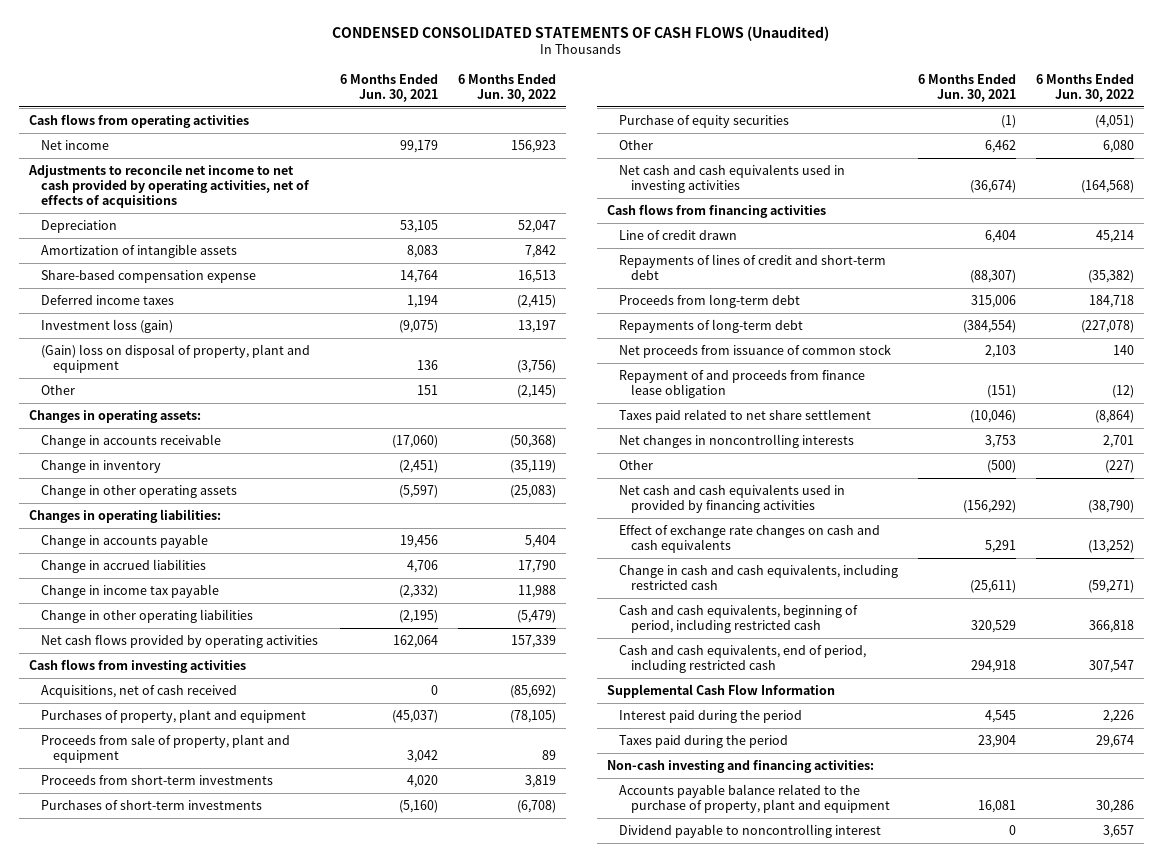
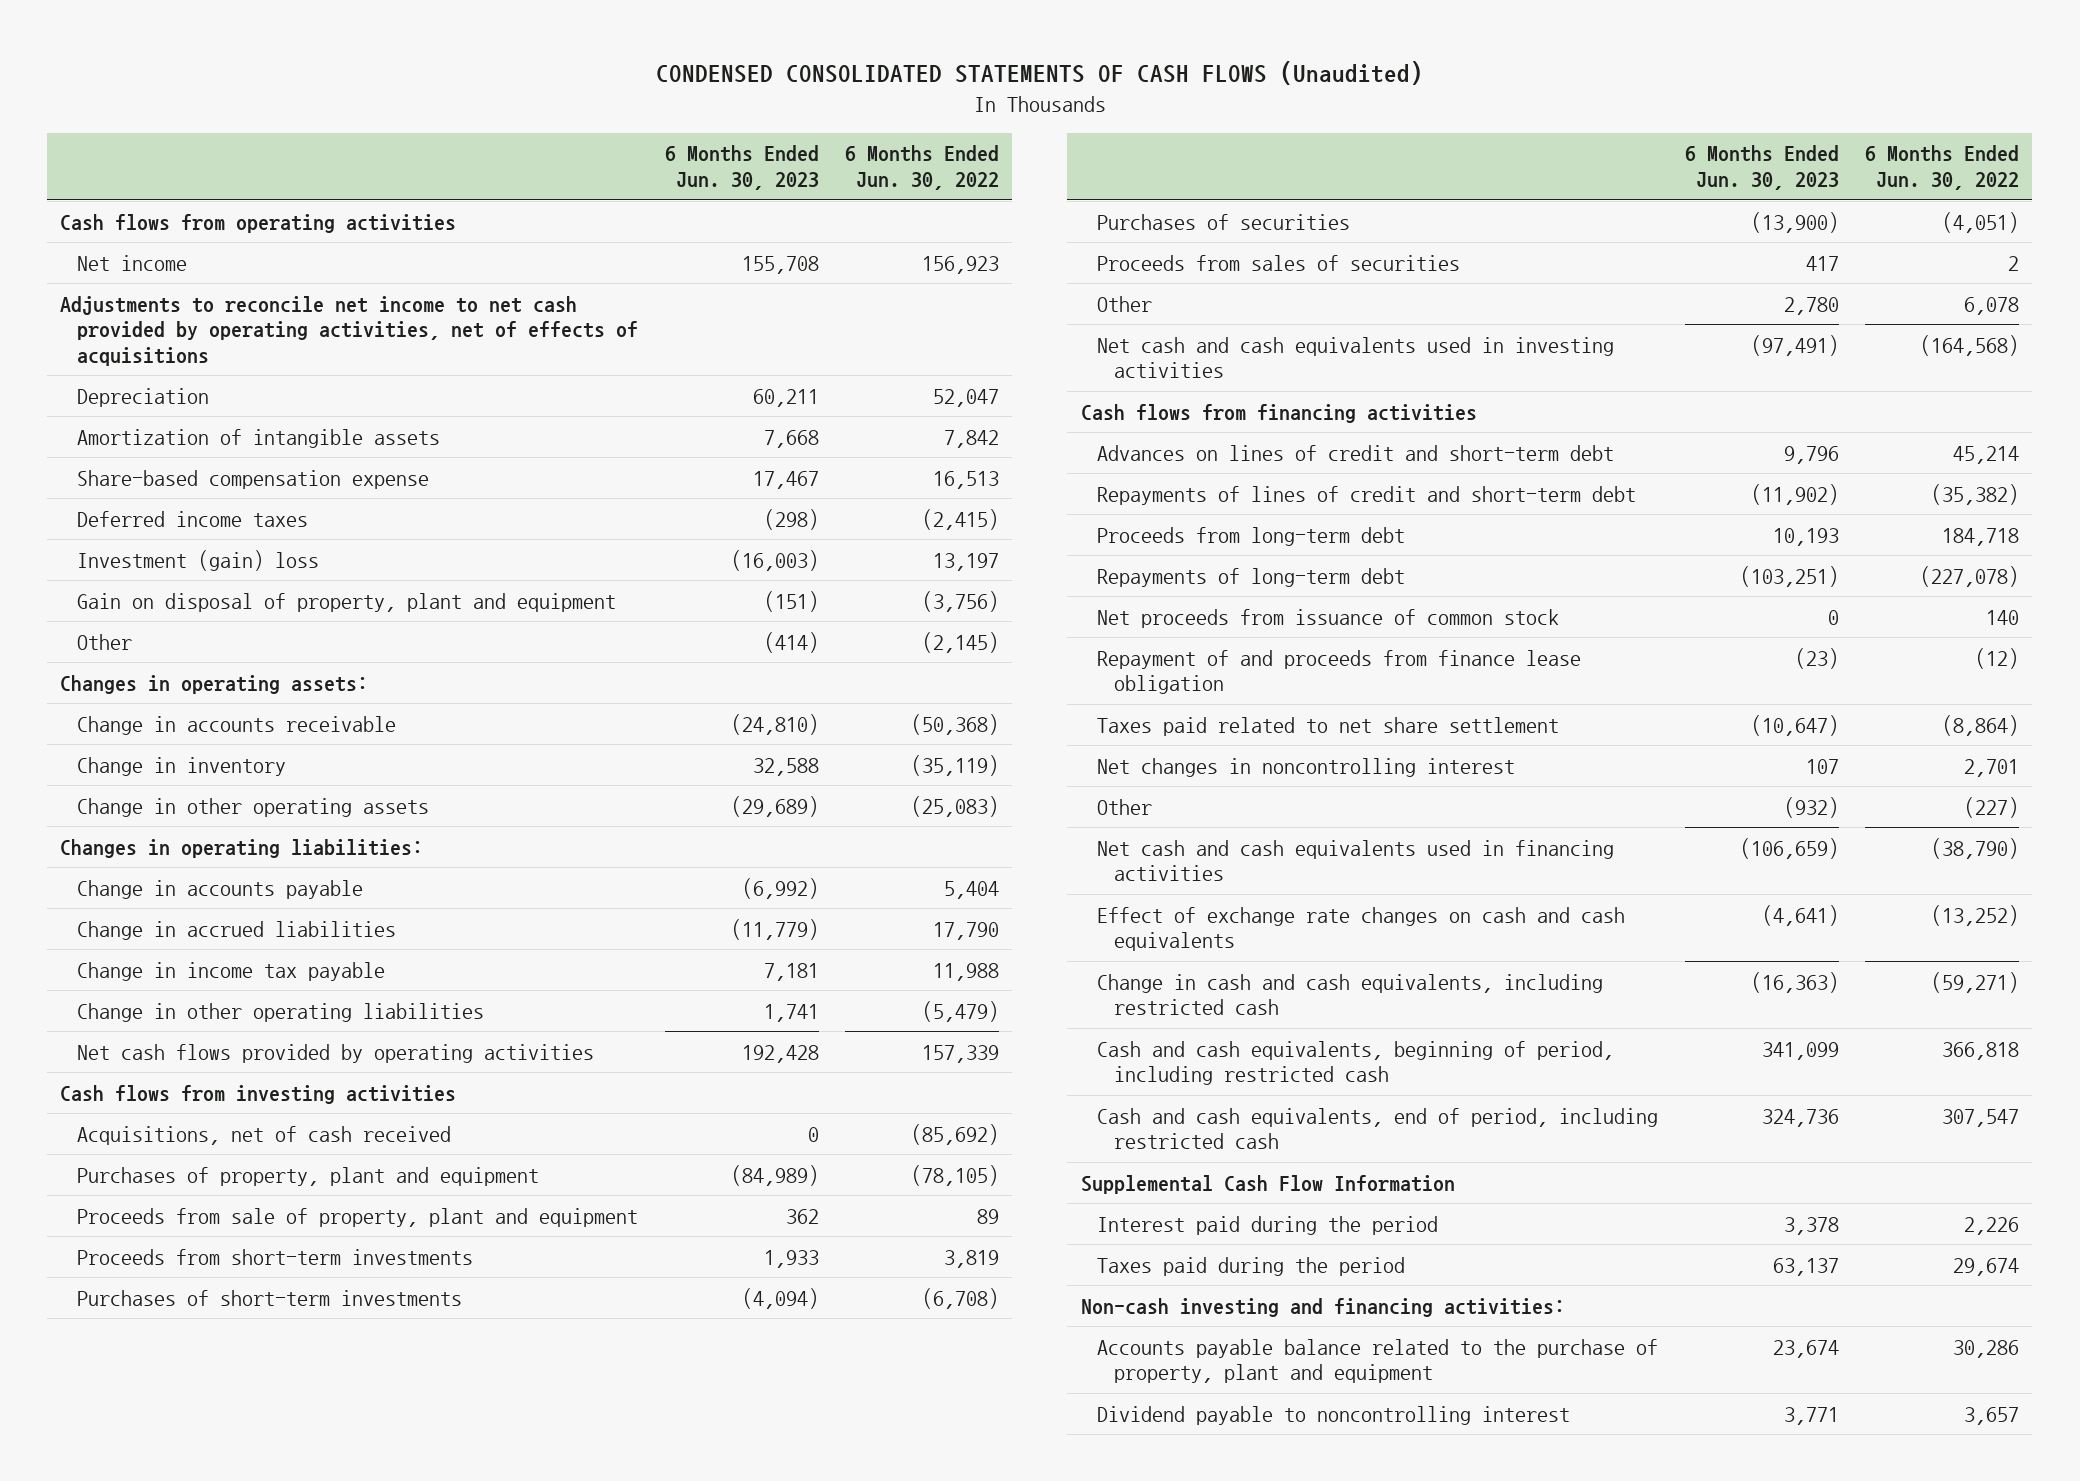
[340,73,439,102] 6 Months Ended Jun. 30, 2021 -> none
none -> [664,145,819,190] 6 Months Ended Jun. 30, 2023
[41,318,174,333] Investment loss (gain) -> [77,549,320,571] Investment (gain) loss
[41,343,311,373] (Gain) loss on disposal of property, plant and equipment -> [77,592,617,612] Gain on disposal of property, plant and equipment
[618,114,789,128] Purchase of equity securities -> [1097,213,1351,230] Purchases of securities
none -> [1097,254,1461,271] Proceeds from sales of securities
[1102,139,1134,153] 6,080 -> [1964,296,2020,315] 6,078
[618,229,737,240] Line of credit drawn -> [1097,444,1615,461] Advances on lines of credit and short-term debt
[618,433,854,448] Net changes in noncontrolling interests -> [1097,757,1516,777] Net changes in noncontrolling interest
[618,483,845,513] Net cash and cash equivalents used in provided by financing activities -> [1097,839,1615,882] Net cash and cash equivalents used in financing activities

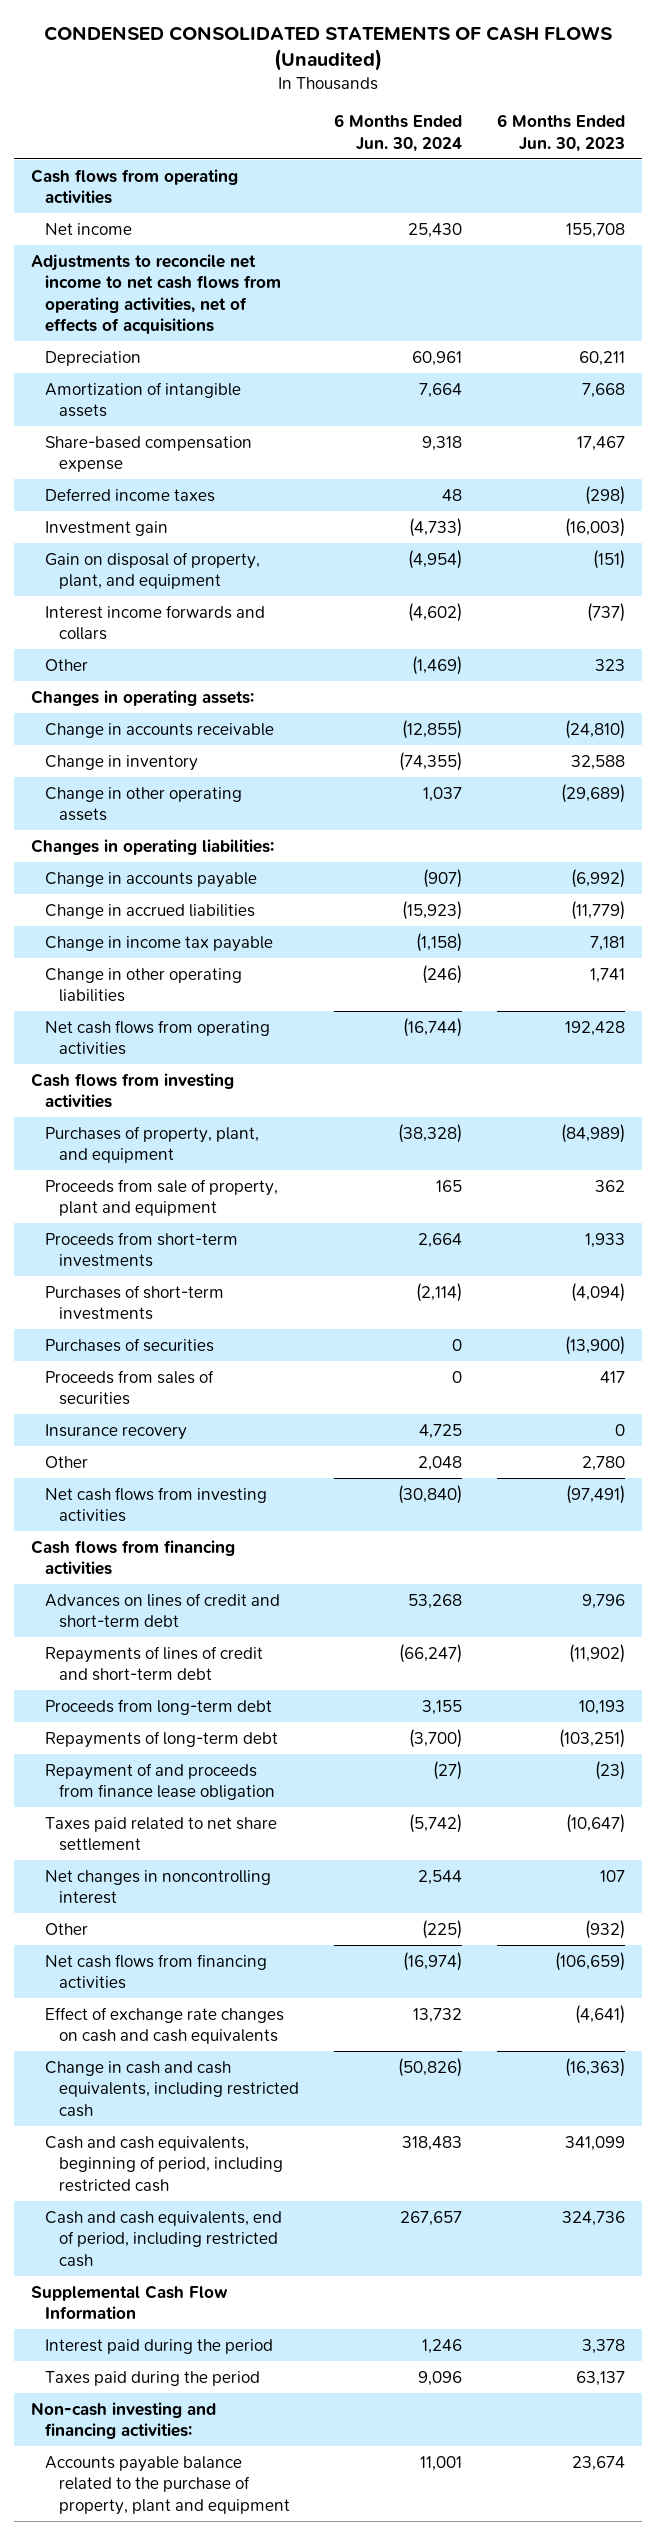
[845,145,1000,190] 6 Months Ended Jun. 30, 2022 -> none
none -> [333,114,462,152] 6 Months Ended Jun. 30, 2024
[60,295,639,366] Adjustments to reconcile net income to net cash provided by operating activities, net of effects of acquisitions -> [31,253,281,335] Adjustments to reconcile net income to net cash flows from operating activities, net of effects of acquisitions
[77,549,320,571] Investment (gain) loss -> [44,520,168,536] Investment gain
[77,592,617,612] Gain on disposal of property, plant and equipment -> [44,551,260,590] Gain on disposal of property, plant, and equipment
none -> [44,604,265,641] Interest income forwards and collars
[763,631,819,653] (414) -> [594,658,625,671] 323
[77,1043,595,1063] Net cash flows provided by operating activities -> [44,1019,270,1056] Net cash flows from operating activities
[77,1125,452,1145] Acquisitions, net of cash received -> none
[77,1166,540,1186] Purchases of property, plant and equipment -> [44,1125,259,1164] Purchases of property, plant, and equipment
none -> [44,1423,187,1440] Insurance recovery
[1097,336,1615,379] Net cash and cash equivalents used in investing activities -> [44,1486,267,1523] Net cash flows from investing activities
[1097,608,1560,628] Net proceeds from issuance of common stock -> none
[1097,839,1615,882] Net cash and cash equivalents used in financing activities -> [44,1953,267,1990] Net cash flows from financing activities
[1097,1405,1571,1425] Dividend payable to noncontrolling interest -> none

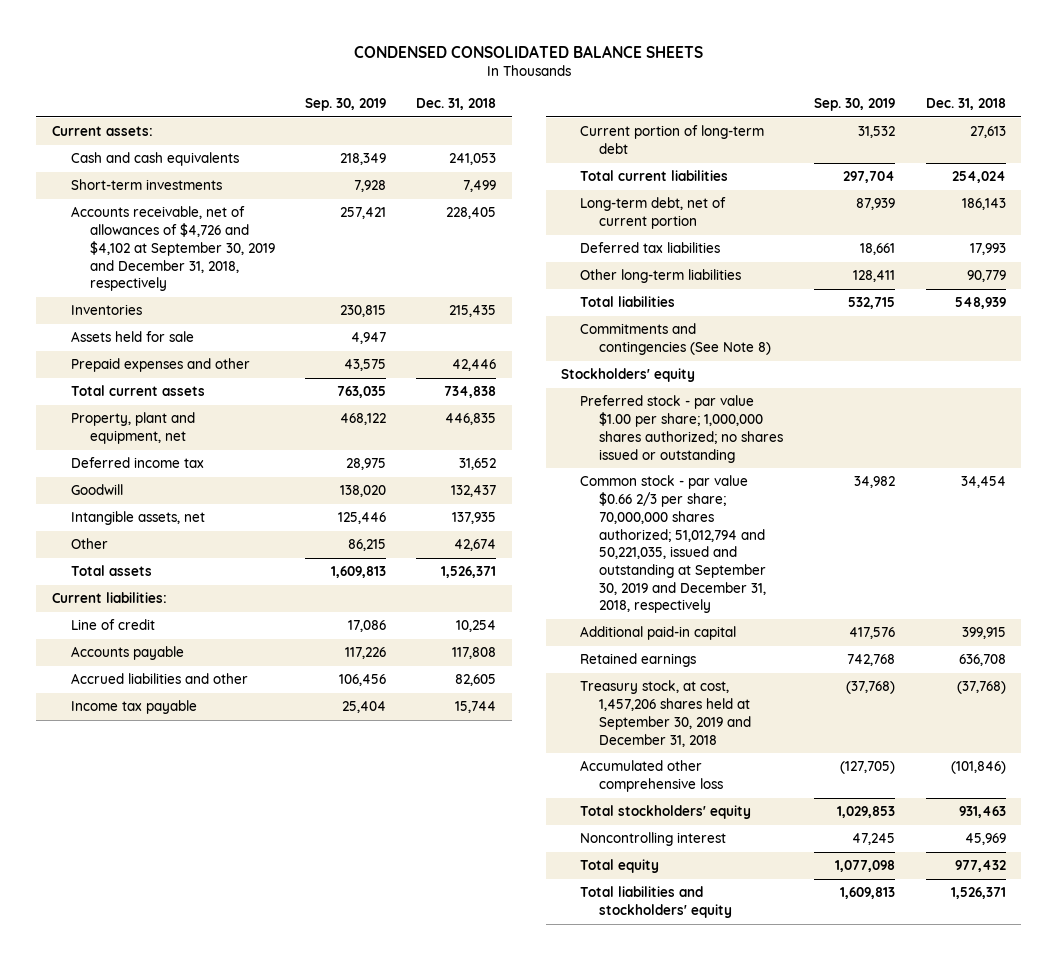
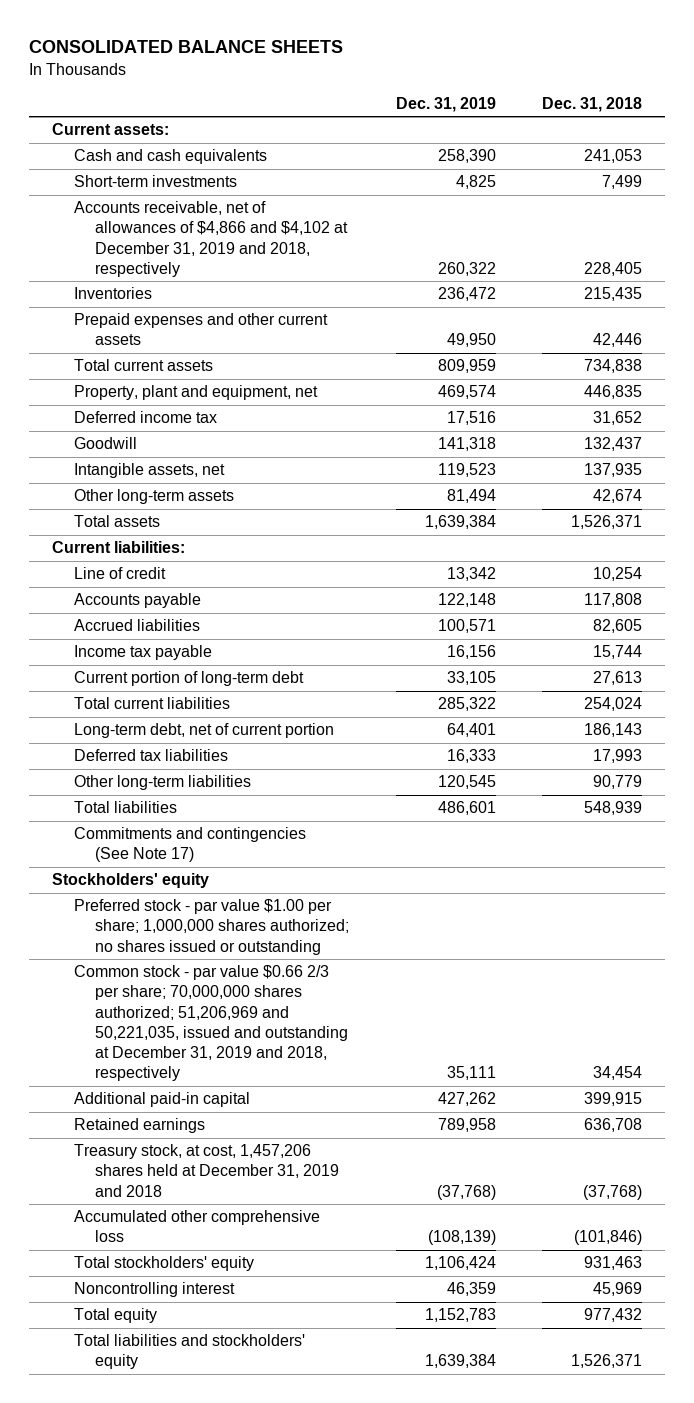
[353,44,703,58] CONDENSED CONSOLIDATED BALANCE SHEETS -> [28,40,343,54] CONSOLIDATED BALANCE SHEETS
[305,98,387,112] Sep. 30, 2019 -> none
none -> [395,96,496,112] Dec. 31, 2019
[70,206,275,292] Accounts receivable, net of allowances of $4,726 and $4,102 at September 30, 2019 and December 31, 2018, respectively -> [73,201,349,277] Accounts receivable, net of allowances of $4,866 and $4,102 at December 31, 2019 and 2018, respectively
[70,331,194,343] Assets held for sale -> none
[70,358,250,373] Prepaid expenses and other -> [73,313,328,346] Prepaid expenses and other current assets
[70,538,108,550] Other -> [73,489,234,505] Other long-term assets
[70,673,248,685] Accrued liabilities and other -> [73,619,200,632] Accrued liabilities
[580,323,772,356] Commitments and contingencies (See Note 8) -> [73,827,306,863] Commitments and contingencies (See Note 17)
[580,475,767,614] Common stock - par value $0.66 2/3 per share; 70,000,000 shares authorized; 51,012,794 and 50,221,035, issued and outstanding at September 30, 2019 and December 31, 2018, respectively -> [73,965,349,1082] Common stock - par value $0.66 2/3 per share; 70,000,000 shares authorized; 51,206,969 and 50,221,035, issued and outstanding at December 31, 2019 and 2018, respectively
[580,680,752,747] Treasury stock, at cost, 1,457,206 shares held at September 30, 2019 and December 31, 2018 -> [73,1144,340,1197] Treasury stock, at cost, 1,457,206 shares held at December 31, 2019 and 2018

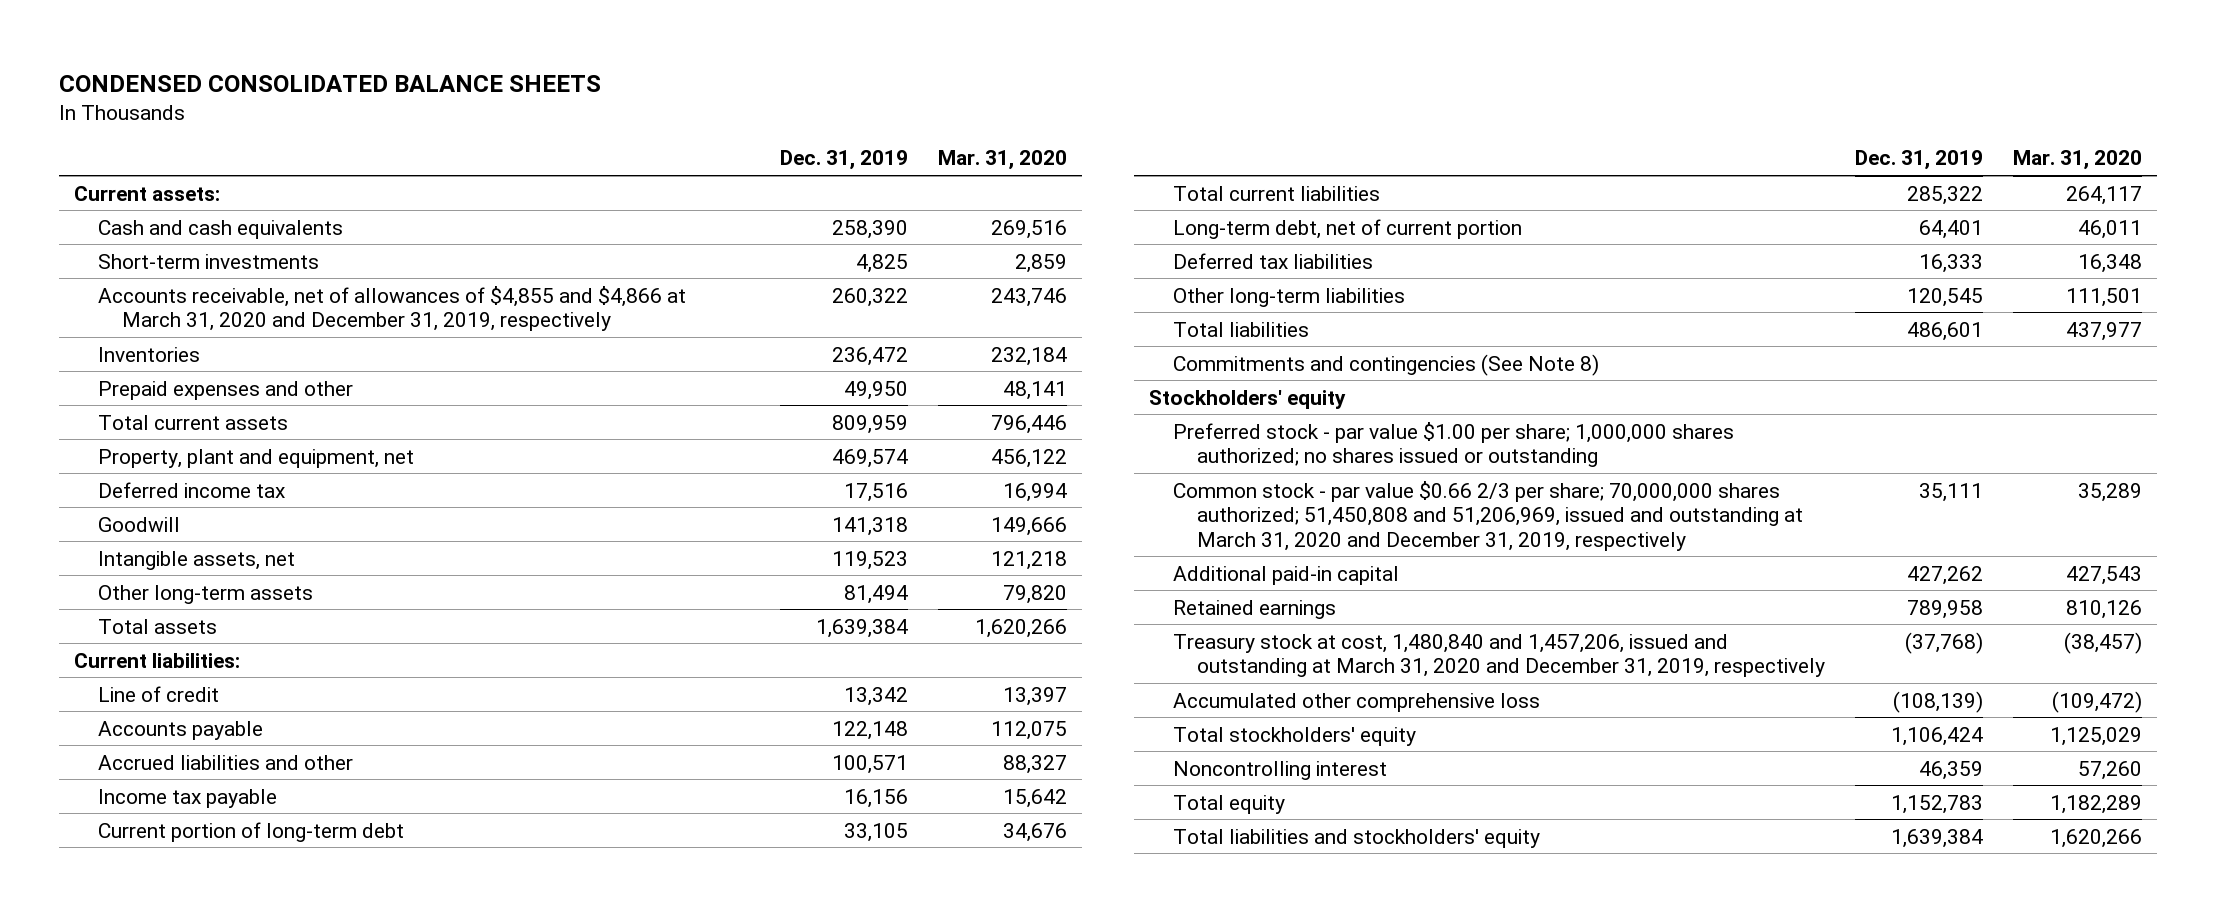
[28,40,343,54] CONSOLIDATED BALANCE SHEETS -> [59,74,602,92] CONDENSED CONSOLIDATED BALANCE SHEETS
[541,96,642,112] Dec. 31, 2018 -> none
none -> [937,150,1067,171] Mar. 31, 2020
[73,201,349,277] Accounts receivable, net of allowances of $4,866 and $4,102 at December 31, 2019 and 2018, respectively -> [98,285,687,332] Accounts receivable, net of allowances of $4,855 and $4,866 at March 31, 2020 and December 31, 2019, respectively
[73,313,328,346] Prepaid expenses and other current assets -> [98,380,354,400] Prepaid expenses and other
[73,619,200,632] Accrued liabilities -> [98,754,354,770] Accrued liabilities and other
[73,827,306,863] Commitments and contingencies (See Note 17) -> [1173,353,1600,376] Commitments and contingencies (See Note 8)
[73,965,349,1082] Common stock - par value $0.66 2/3 per share; 70,000,000 shares authorized; 51,206,969 and 50,221,035, issued and outstanding at December 31, 2019 and 2018, respectively -> [1173,480,1804,551] Common stock - par value $0.66 2/3 per share; 70,000,000 shares authorized; 51,450,808 and 51,206,969, issued and outstanding at March 31, 2020 and December 31, 2019, respectively
[73,1144,340,1197] Treasury stock, at cost, 1,457,206 shares held at December 31, 2019 and 2018 -> [1173,633,1826,678] Treasury stock at cost, 1,480,840 and 1,457,206, issued and outstanding at March 31, 2020 and December 31, 2019, respectively

